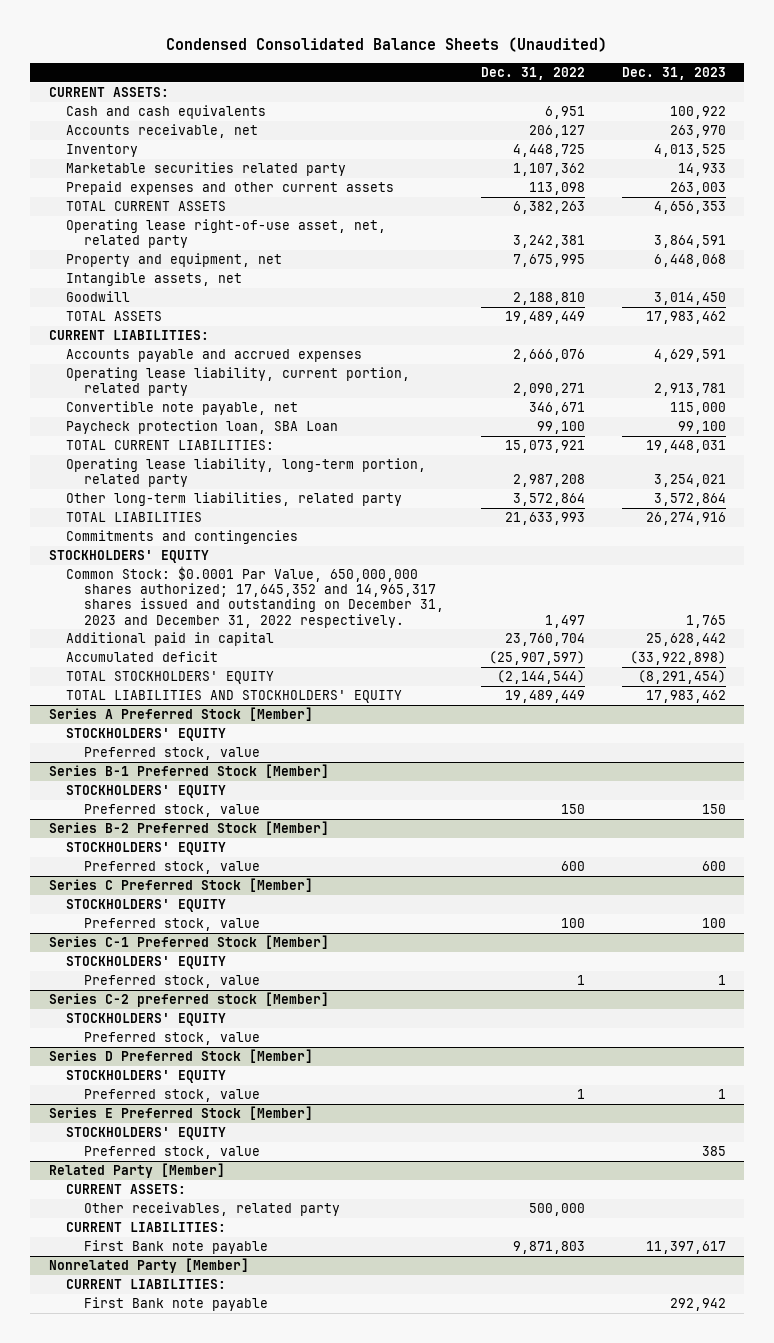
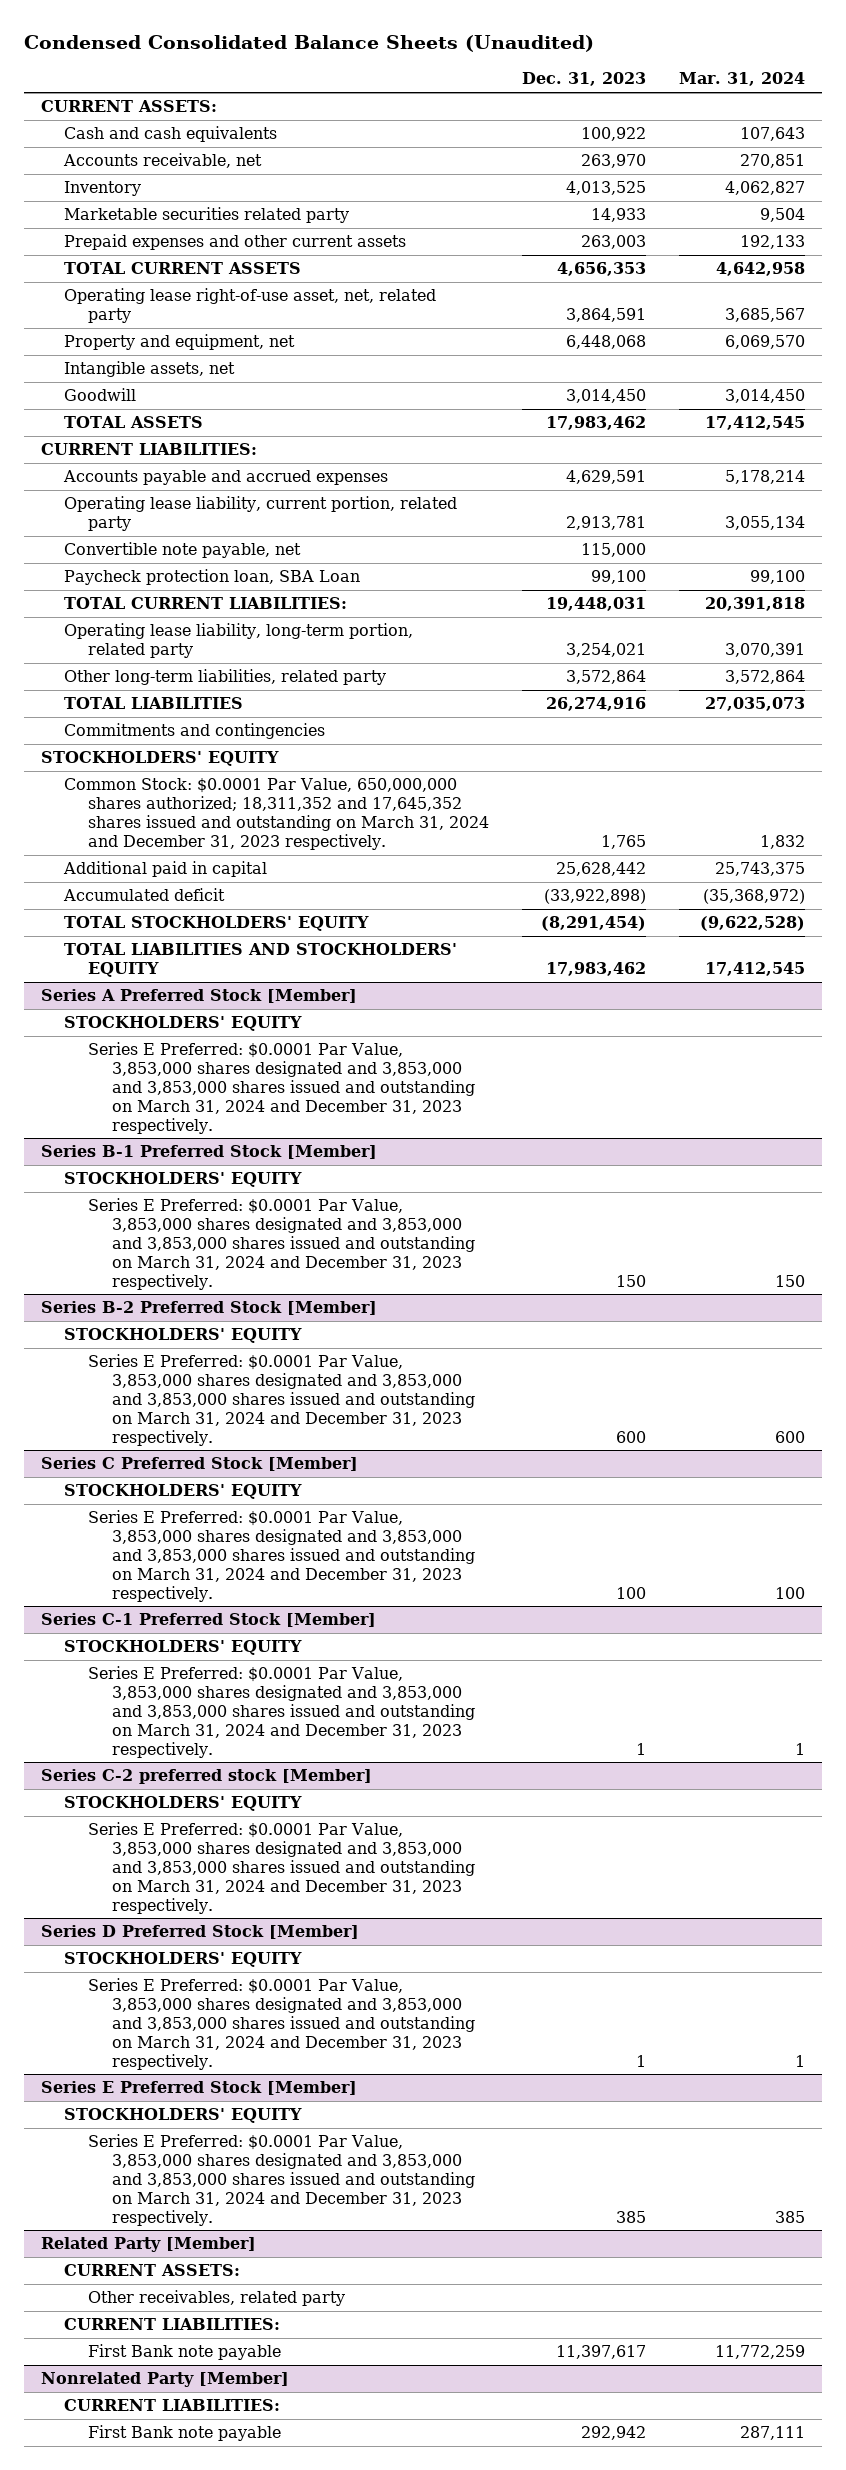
[480,67,585,81] Dec. 31, 2022 -> none
none -> [679,72,806,87] Mar. 31, 2024
[66,565,444,628] Common Stock: $0.0001 Par Value, 650,000,000 shares authorized; 17,645,352 and 14,965,317 shares issued and outstanding on December 31, 2023 and December 31, 2022 respectively. -> [64,778,490,850] Common Stock: $0.0001 Par Value, 650,000,000 shares authorized; 18,311,352 and 17,645,352 shares issued and outstanding on March 31, 2024 and December 31, 2023 respectively.
[83,746,260,760] Preferred stock, value -> [88,1042,476,1134] Series E Preferred: $0.0001 Par Value, 3,853,000 shares designated and 3,853,000 and 3,853,000 shares issued and outstanding on March 31, 2024 and December 31, 2023 respectively.
[83,803,260,817] Preferred stock, value -> [88,1198,476,1290] Series E Preferred: $0.0001 Par Value, 3,853,000 shares designated and 3,853,000 and 3,853,000 shares issued and outstanding on March 31, 2024 and December 31, 2023 respectively.
[83,860,260,874] Preferred stock, value -> [88,1354,476,1446] Series E Preferred: $0.0001 Par Value, 3,853,000 shares designated and 3,853,000 and 3,853,000 shares issued and outstanding on March 31, 2024 and December 31, 2023 respectively.
[83,917,260,931] Preferred stock, value -> [88,1510,476,1602] Series E Preferred: $0.0001 Par Value, 3,853,000 shares designated and 3,853,000 and 3,853,000 shares issued and outstanding on March 31, 2024 and December 31, 2023 respectively.
[83,974,260,988] Preferred stock, value -> [88,1666,476,1758] Series E Preferred: $0.0001 Par Value, 3,853,000 shares designated and 3,853,000 and 3,853,000 shares issued and outstanding on March 31, 2024 and December 31, 2023 respectively.
[83,1031,260,1045] Preferred stock, value -> [88,1822,476,1914] Series E Preferred: $0.0001 Par Value, 3,853,000 shares designated and 3,853,000 and 3,853,000 shares issued and outstanding on March 31, 2024 and December 31, 2023 respectively.
[83,1088,260,1102] Preferred stock, value -> [88,1978,476,2070] Series E Preferred: $0.0001 Par Value, 3,853,000 shares designated and 3,853,000 and 3,853,000 shares issued and outstanding on March 31, 2024 and December 31, 2023 respectively.
[83,1145,260,1159] Preferred stock, value -> [88,2134,476,2226] Series E Preferred: $0.0001 Par Value, 3,853,000 shares designated and 3,853,000 and 3,853,000 shares issued and outstanding on March 31, 2024 and December 31, 2023 respectively.

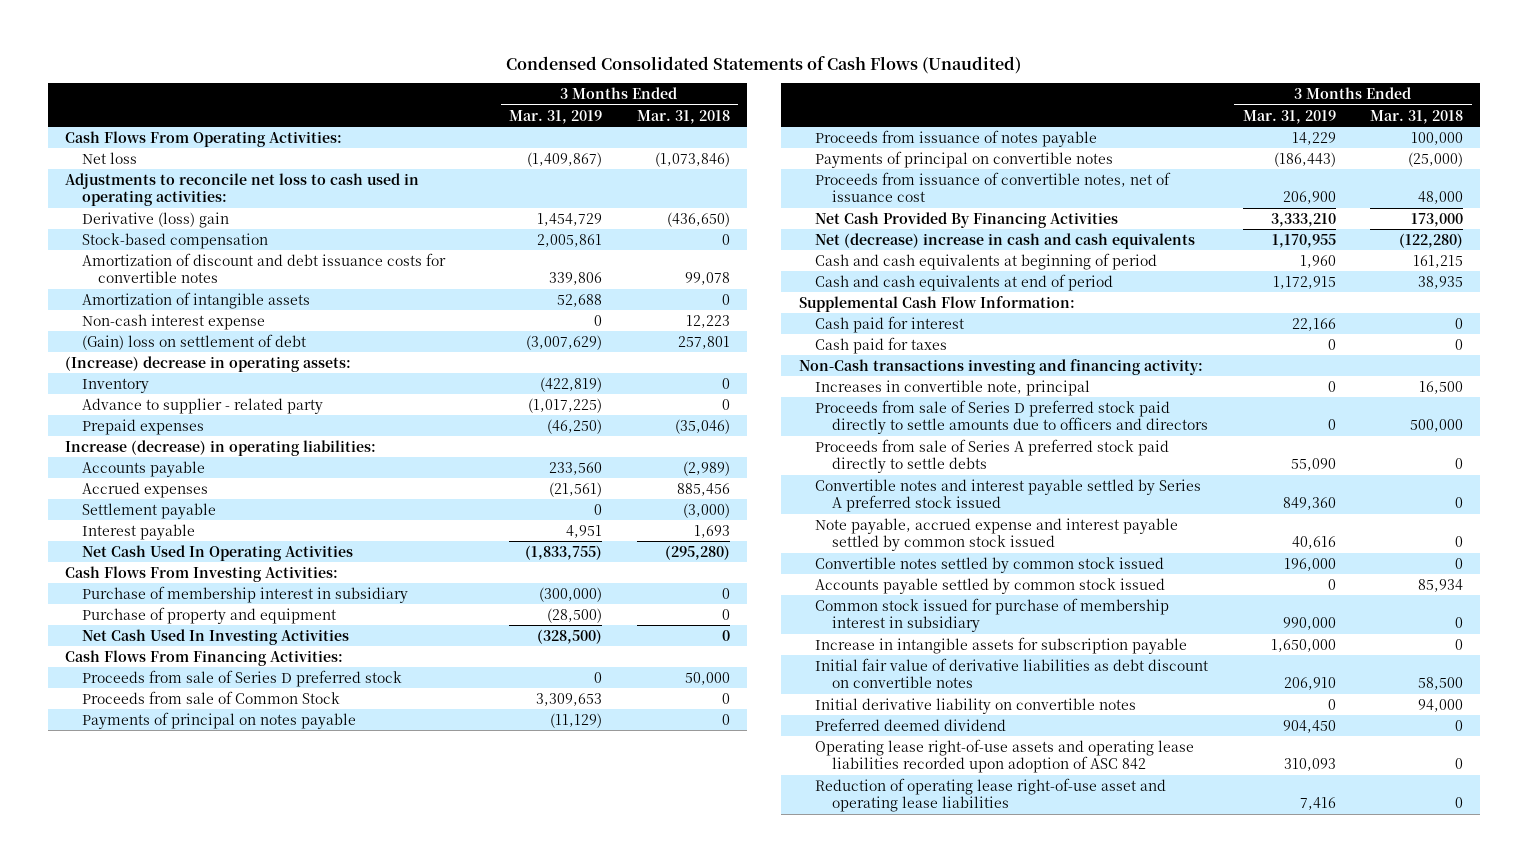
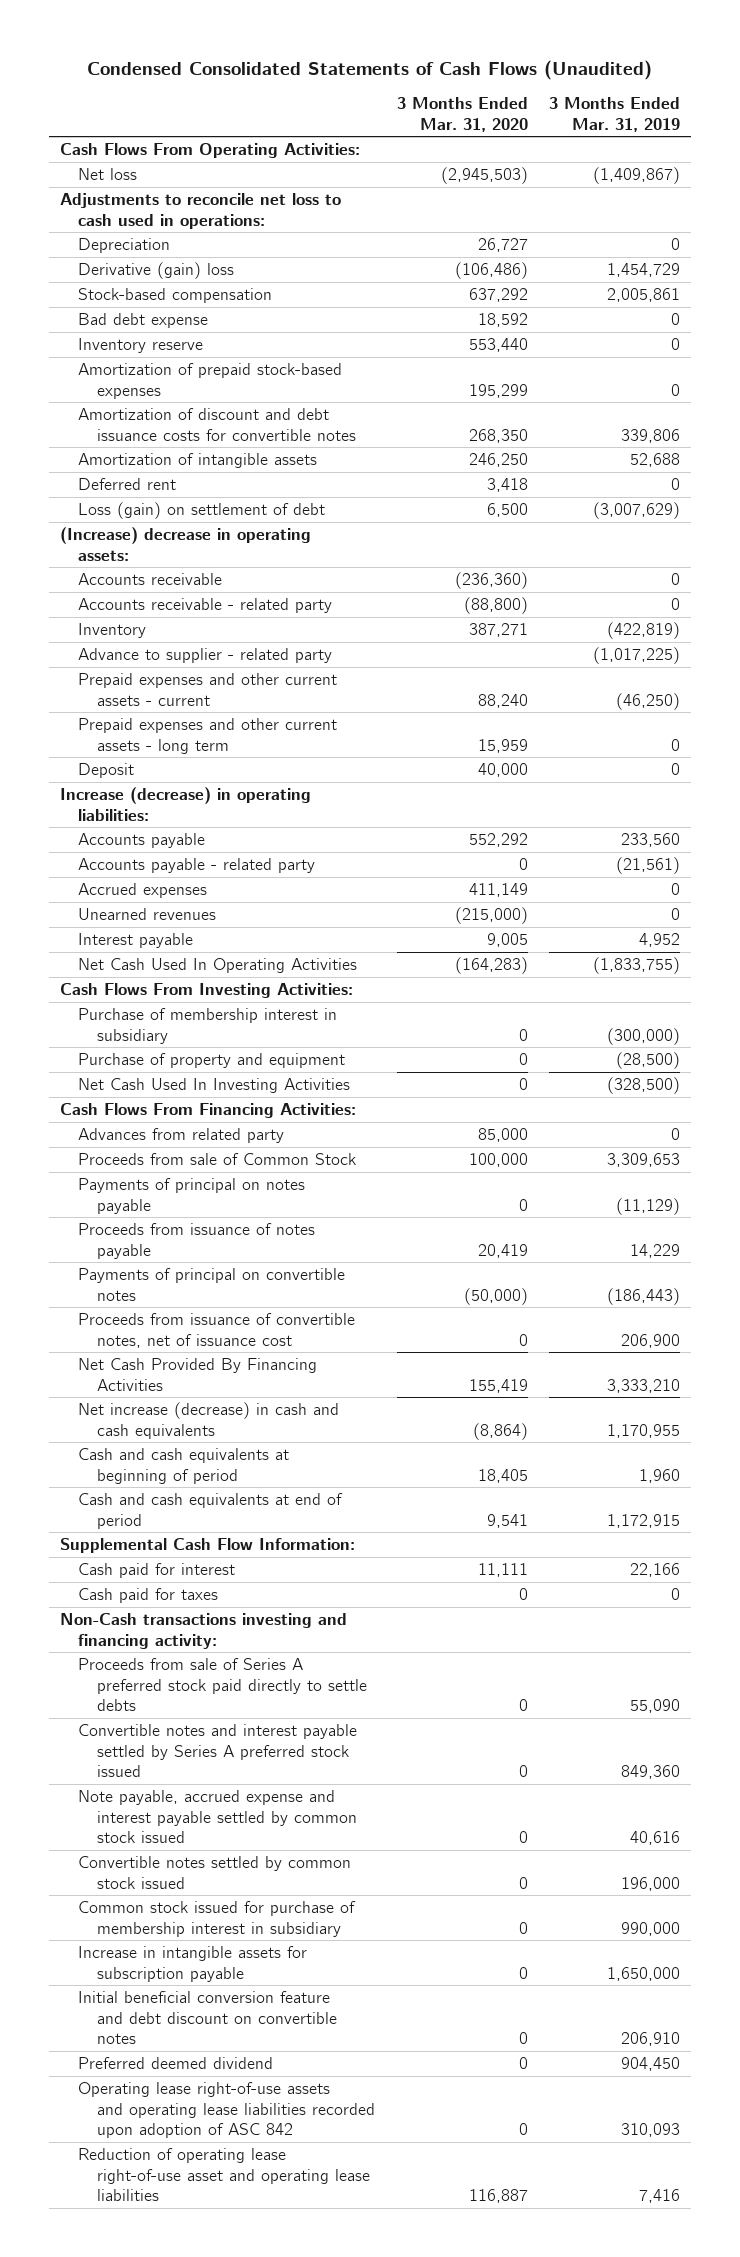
[636,109,730,124] Mar. 31, 2018 -> none
none -> [396,97,528,132] 3 Months Ended Mar. 31, 2020
[65,172,420,207] Adjustments to reconcile net loss to cash used in operating activities: -> [59,193,341,229] Adjustments to reconcile net loss to cash used in operations:
none -> [78,238,171,254] Depreciation
[81,211,229,228] Derivative (loss) gain -> [78,262,235,280] Derivative (gain) loss
none -> [78,313,209,329] Bad debt expense
none -> [78,338,204,354] Inventory reserve
none -> [78,363,343,399] Amortization of prepaid stock-based expenses
[81,313,265,330] Non-cash interest expense -> none
none -> [78,478,177,491] Deferred rent
[81,333,306,350] (Gain) loss on settlement of debt -> [78,502,326,520] Loss (gain) on settlement of debt
none -> [78,573,223,586] Accounts receivable
none -> [78,598,333,614] Accounts receivable - related party
[81,418,204,435] Prepaid expenses -> [78,673,338,706] Prepaid expenses and other current assets - current
none -> [78,718,338,754] Prepaid expenses and other current assets - long term
none -> [78,763,135,779] Deposit
[81,502,216,519] Settlement payable -> none
none -> [78,858,316,874] Accounts payable - related party
[549,481,603,497] (21,561) -> [671,883,681,896] 0
none -> [78,908,217,921] Unearned revenues
[566,524,603,538] 4,951 -> [639,933,681,948] 4,952
[81,669,402,687] Proceeds from sale of Series D preferred stock -> none
none -> [78,1128,285,1144] Advances from related party
[815,232,1196,249] Net (decrease) increase in cash and cash equivalents -> [78,1402,340,1439] Net increase (decrease) in cash and cash equivalents
[815,379,1091,396] Increases in convertible note, principal -> none
[815,399,1208,435] Proceeds from sale of Series D preferred stock paid directly to settle amounts due to officers and directors -> none
[815,577,1166,594] Accounts payable settled by common stock issued -> none
[815,697,1137,714] Initial derivative liability on convertible notes -> none
[815,657,1209,689] Initial fair value of derivative liabilities as debt discount on convertible notes -> [78,1991,338,2045] Initial beneficial conversion feature and debt discount on convertible notes

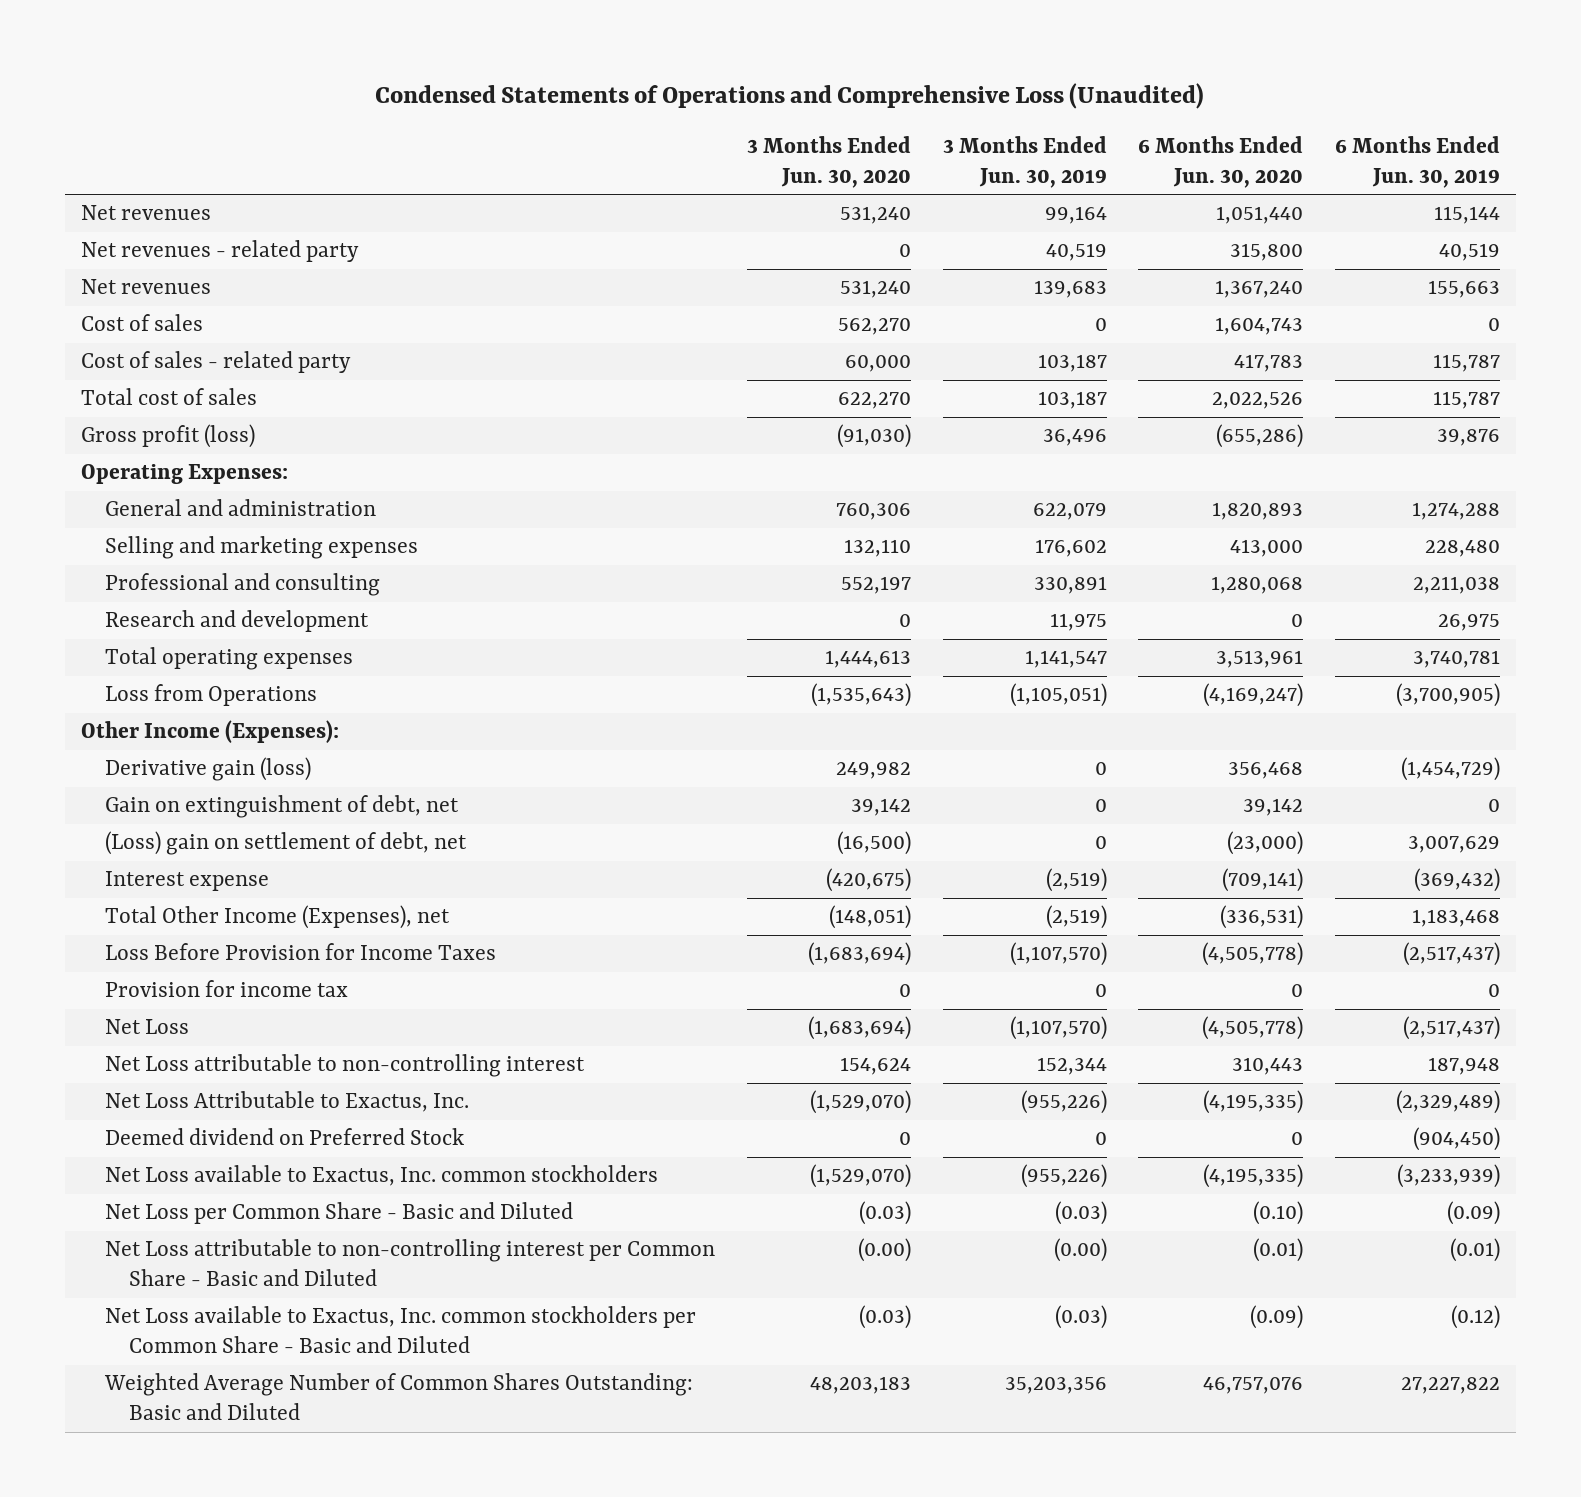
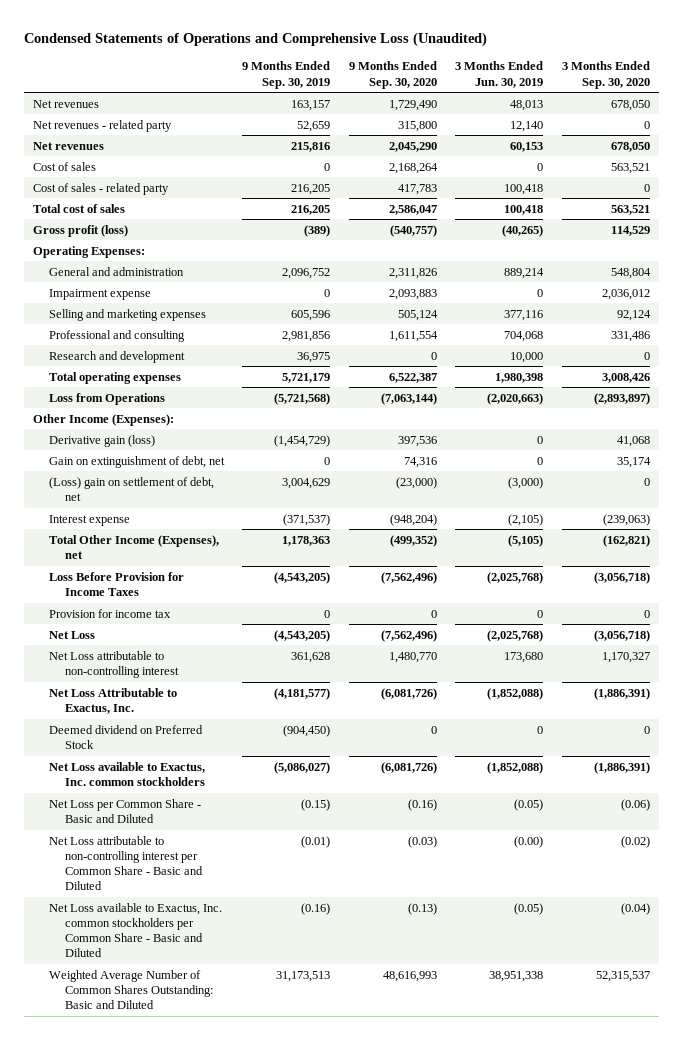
[746,135,911,188] 3 Months Ended Jun. 30, 2020 -> none
[1138,135,1304,188] 6 Months Ended Jun. 30, 2020 -> none
[1335,135,1501,188] 6 Months Ended Jun. 30, 2019 -> none
none -> [242,61,331,89] 9 Months Ended Sep. 30, 2019
none -> [348,61,437,89] 9 Months Ended Sep. 30, 2020
none -> [561,61,650,89] 3 Months Ended Sep. 30, 2020
[1044,206,1107,225] 99,164 -> [510,99,544,111] 48,013
[1045,243,1107,262] 40,519 -> [510,120,544,132] 12,140
[1033,280,1107,299] 139,683 -> [510,141,544,152] 60,153
[1037,354,1107,373] 103,187 -> [504,183,544,195] 100,418
[1037,391,1107,410] 103,187 -> [504,204,544,215] 100,418
[1042,429,1107,447] 36,496 -> [502,224,544,237] (40,265)
[1032,503,1107,521] 622,079 -> [504,267,545,279] 889,214
none -> [48,288,151,300] Impairment expense
[1034,539,1107,558] 176,602 -> [504,309,544,321] 377,116
[1033,576,1107,595] 330,891 -> [504,330,544,342] 704,068
[1049,613,1107,632] 11,975 -> [510,351,544,363] 10,000
[1024,650,1107,669] 1,141,547 -> [495,372,544,383] 1,980,398
[1009,683,1107,708] (1,105,051) -> [487,392,544,405] (2,020,663)
[1094,836,1107,850] 0 -> [508,476,544,489] (3,000)
[1045,868,1107,893] (2,519) -> [508,513,544,526] (2,105)
[1045,905,1107,930] (2,519) -> [508,534,544,547] (5,105)
[1009,942,1107,967] (1,107,570) -> [487,571,544,584] (2,025,768)
[1009,1016,1107,1041] (1,107,570) -> [487,629,544,642] (2,025,768)
[1036,1057,1107,1076] 152,344 -> [504,651,544,663] 173,680
[1020,1090,1107,1115] (955,226) -> [487,687,544,700] (1,852,088)
[1020,1164,1107,1189] (955,226) -> [487,761,544,774] (1,852,088)
[1054,1201,1107,1226] (0.03) -> [514,798,544,811] (0.05)
[1054,1305,1107,1330] (0.03) -> [514,902,544,915] (0.05)
[1004,1377,1107,1395] 35,203,356 -> [489,970,544,982] 38,951,338

